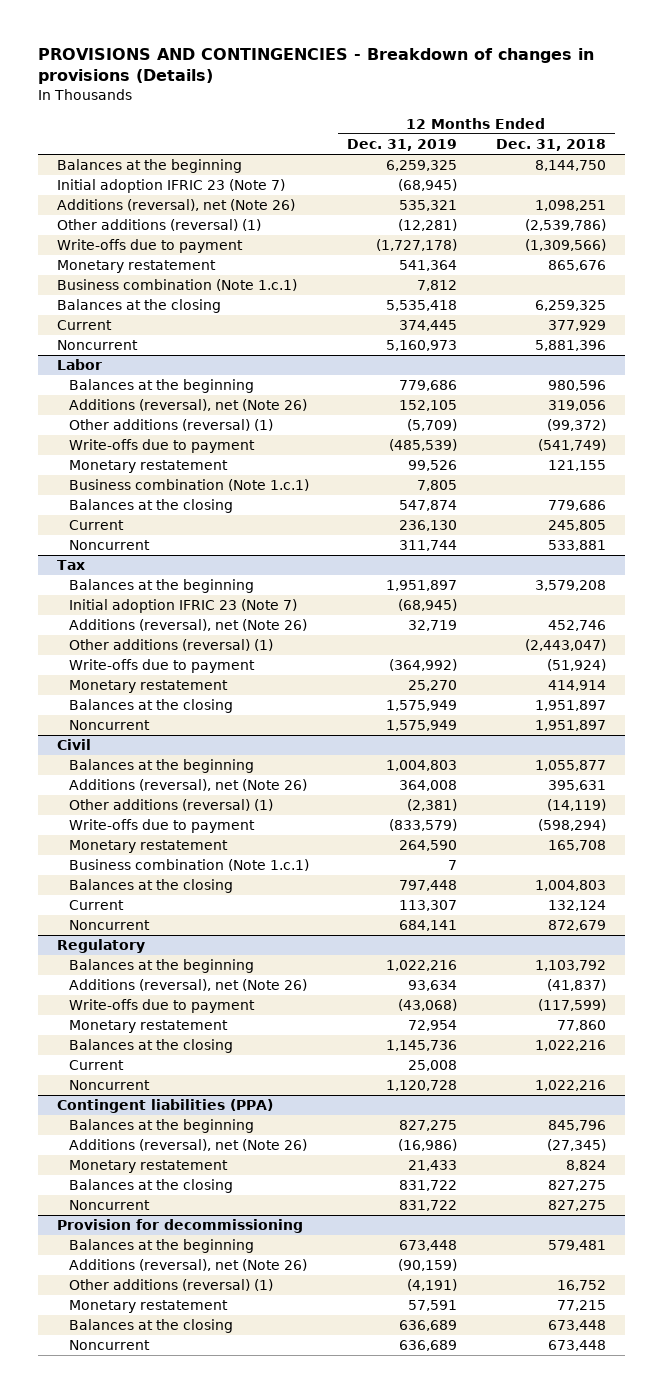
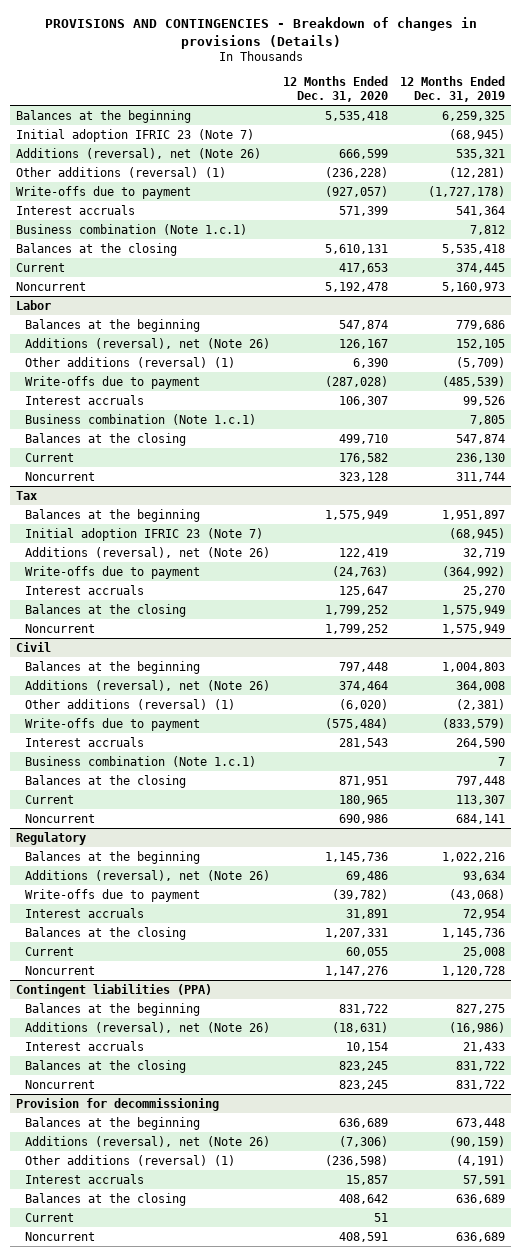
[495,139,606,152] Dec. 31, 2018 -> none
none -> [282,76,388,102] 12 Months Ended Dec. 31, 2020
[57,260,217,274] Monetary restatement -> [16,204,136,215] Interest accruals
[69,460,229,474] Monetary restatement -> [25,394,145,405] Interest accruals
[69,639,274,652] Other additions (reversal) (1) -> none
[69,680,229,694] Monetary restatement -> [25,584,145,595] Interest accruals
[69,840,229,854] Monetary restatement -> [25,736,145,747] Interest accruals
[69,1020,229,1034] Monetary restatement -> [25,907,145,918] Interest accruals
[69,1160,229,1174] Monetary restatement -> [25,1040,145,1051] Interest accruals
[69,1300,229,1314] Monetary restatement -> [25,1173,145,1184] Interest accruals
none -> [25,1212,75,1222] Current

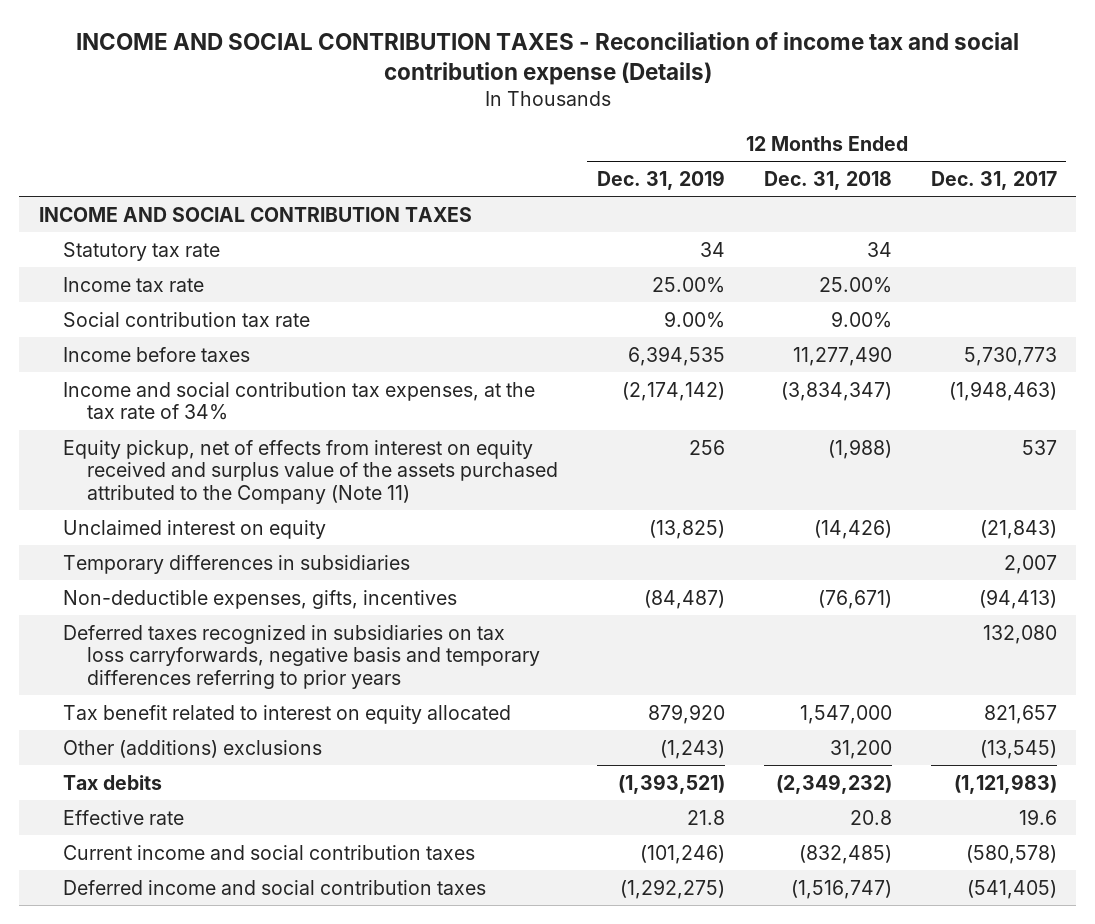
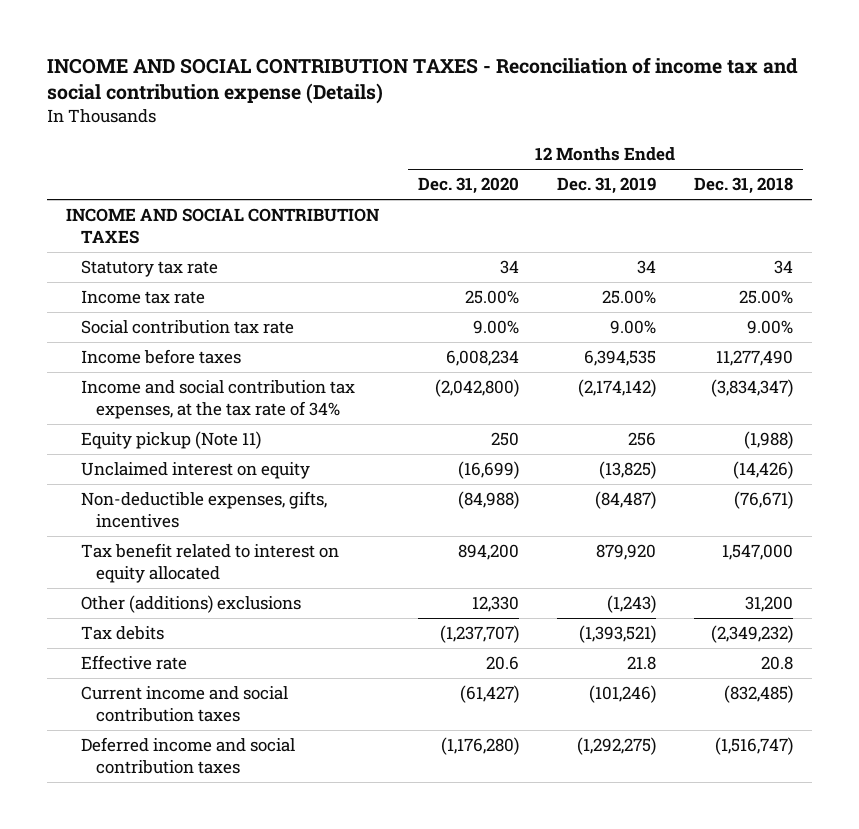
[930,170,1057,190] Dec. 31, 2017 -> none
none -> [417,177,519,195] Dec. 31, 2020
[63,439,559,504] Equity pickup, net of effects from interest on equity received and surplus value of the assets purchased attributed to the Company (Note 11) -> [80,431,261,450] Equity pickup (Note 11)
[63,554,411,574] Temporary differences in subsidiaries -> none
[63,624,541,689] Deferred taxes recognized in subsidiaries on tax loss carryforwards, negative basis and temporary differences referring to prior years -> none

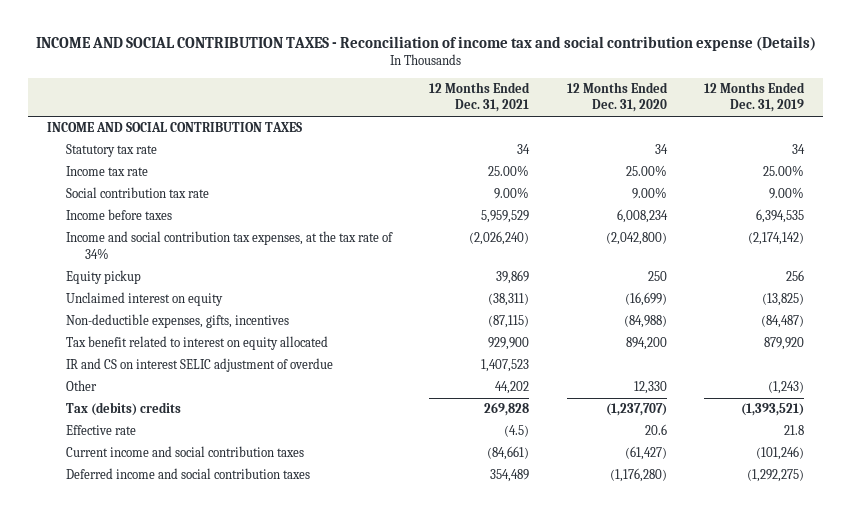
[694,177,794,195] Dec. 31, 2018 -> none
none -> [429,82,531,113] 12 Months Ended Dec. 31, 2021
[80,431,261,450] Equity pickup (Note 11) -> [66,270,142,285] Equity pickup
none -> [66,358,334,373] IR and CS on interest SELIC adjustment of overdue
[80,595,301,614] Other (additions) exclusions -> [66,380,98,392] Other
[80,626,164,641] Tax debits -> [66,402,182,417] Tax (debits) credits

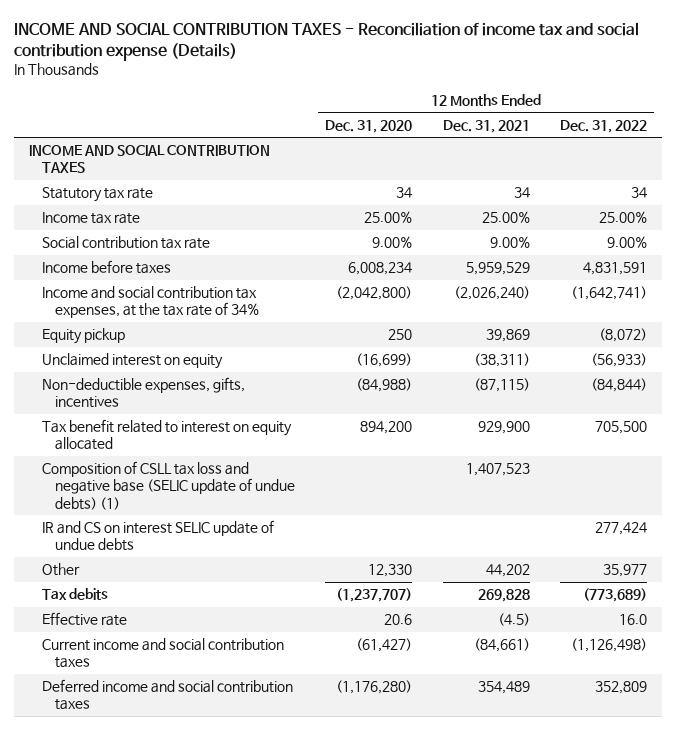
[704,82,806,113] 12 Months Ended Dec. 31, 2019 -> none
none -> [559,119,647,133] Dec. 31, 2022
[66,358,334,373] IR and CS on interest SELIC adjustment of overdue -> [42,461,296,510] Composition of CSLL tax loss and negative base (SELIC update of undue debts) (1)
none -> [42,520,275,552] IR and CS on interest SELIC update of undue debts
[66,402,182,417] Tax (debits) credits -> [42,588,109,601] Tax debits

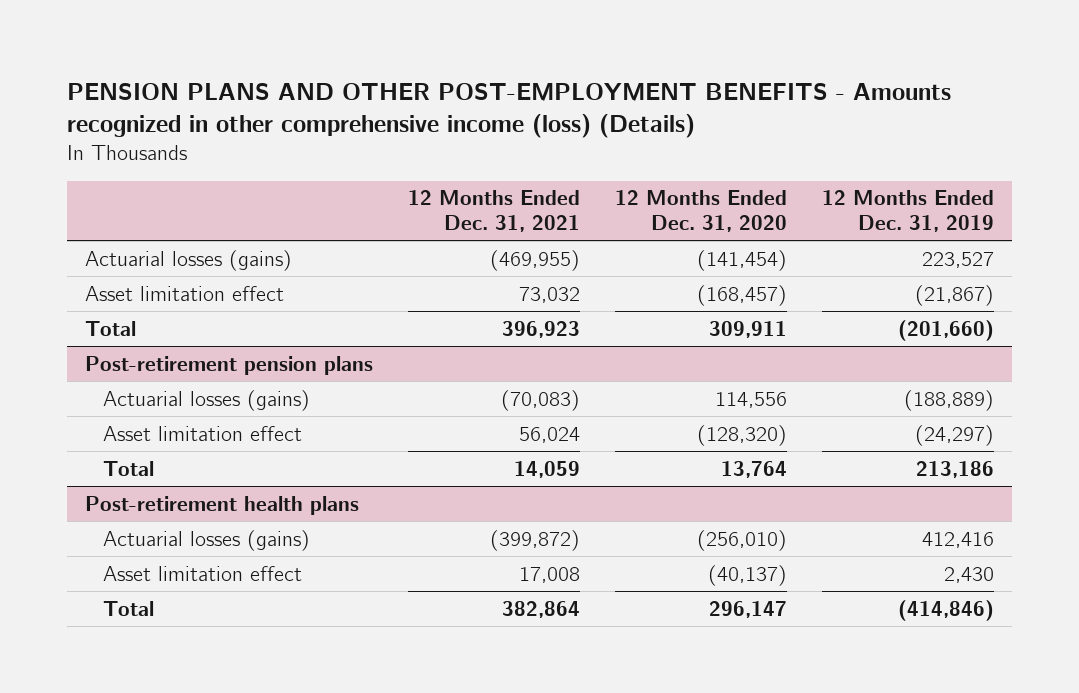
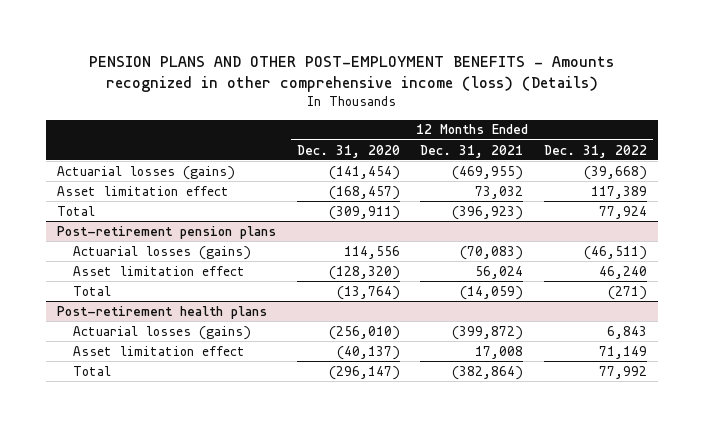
[822,190,995,233] 12 Months Ended Dec. 31, 2019 -> none
none -> [544,144,648,158] Dec. 31, 2022
[502,320,581,338] 396,923 -> [452,205,524,220] (396,923)
[709,320,788,338] 309,911 -> [328,205,400,220] (309,911)
[514,460,581,478] 14,059 -> [460,285,524,300] (14,059)
[721,460,788,478] 13,764 -> [336,285,400,300] (13,764)
[502,600,581,618] 382,864 -> [452,365,524,380] (382,864)
[709,600,788,618] 296,147 -> [328,365,400,380] (296,147)

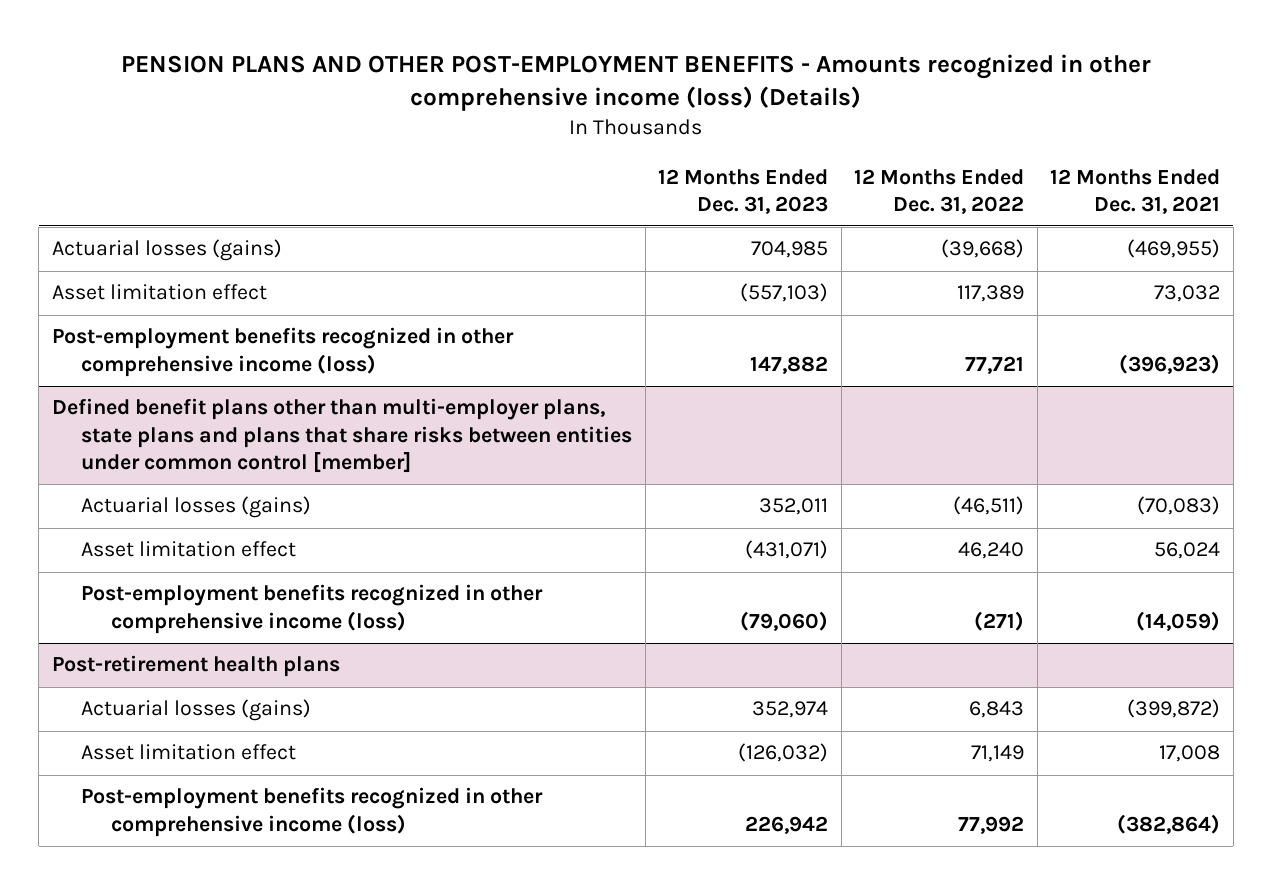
[296,144,400,158] Dec. 31, 2020 -> none
none -> [658,168,829,214] 12 Months Ended Dec. 31, 2023
[56,205,95,216] Total -> none
none -> [51,327,514,377] Post-employment benefits recognized in other comprehensive income (loss)
[56,225,276,239] Post-retirement pension plans -> [51,398,633,474] Defined benefit plans other than multi-employer plans, state plans and plans that share risks between entities under common control [member]
[73,285,112,296] Total -> [81,584,544,634] Post-employment benefits recognized in other comprehensive income (loss)
[73,365,112,376] Total -> [81,787,544,837] Post-employment benefits recognized in other comprehensive income (loss)

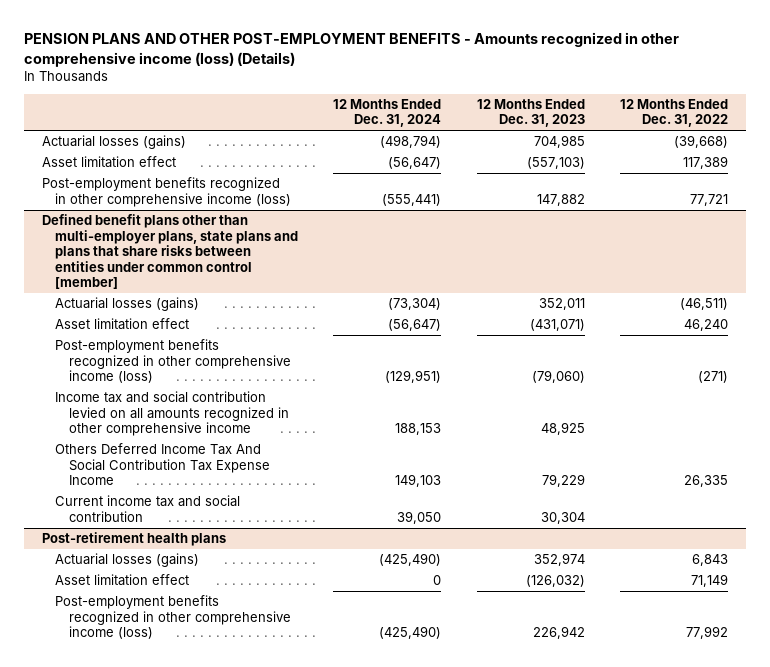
[1050,168,1221,214] 12 Months Ended Dec. 31, 2021 -> none
none -> [333,98,442,128] 12 Months Ended Dec. 31, 2024
none -> [55,391,289,437] Income tax and social contribution levied on all amounts recognized in other comprehensive income
none -> [55,443,270,486] Others Deferred Income Tax And Social Contribution Tax Expense Income
none -> [55,495,241,522] Current income tax and social contribution

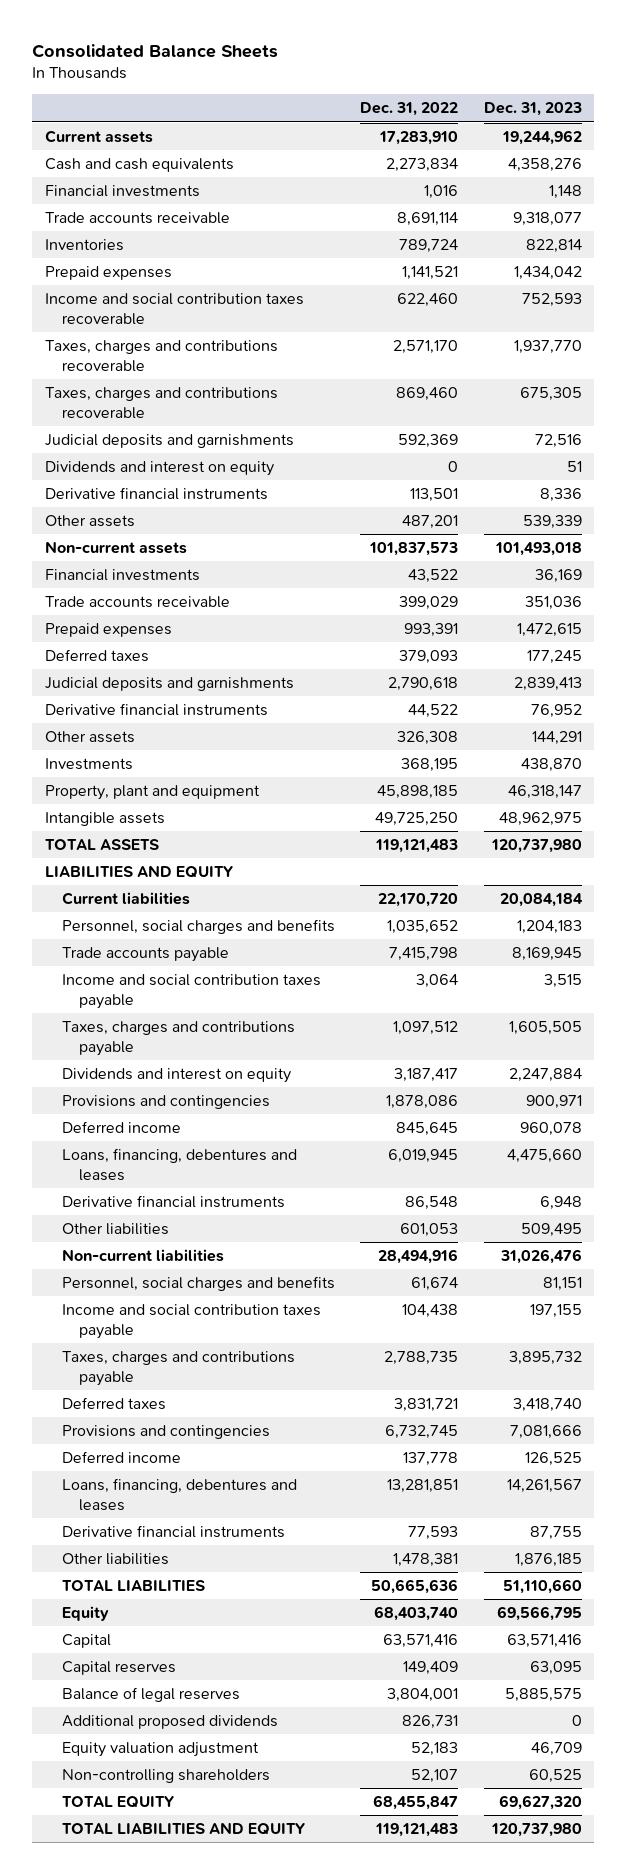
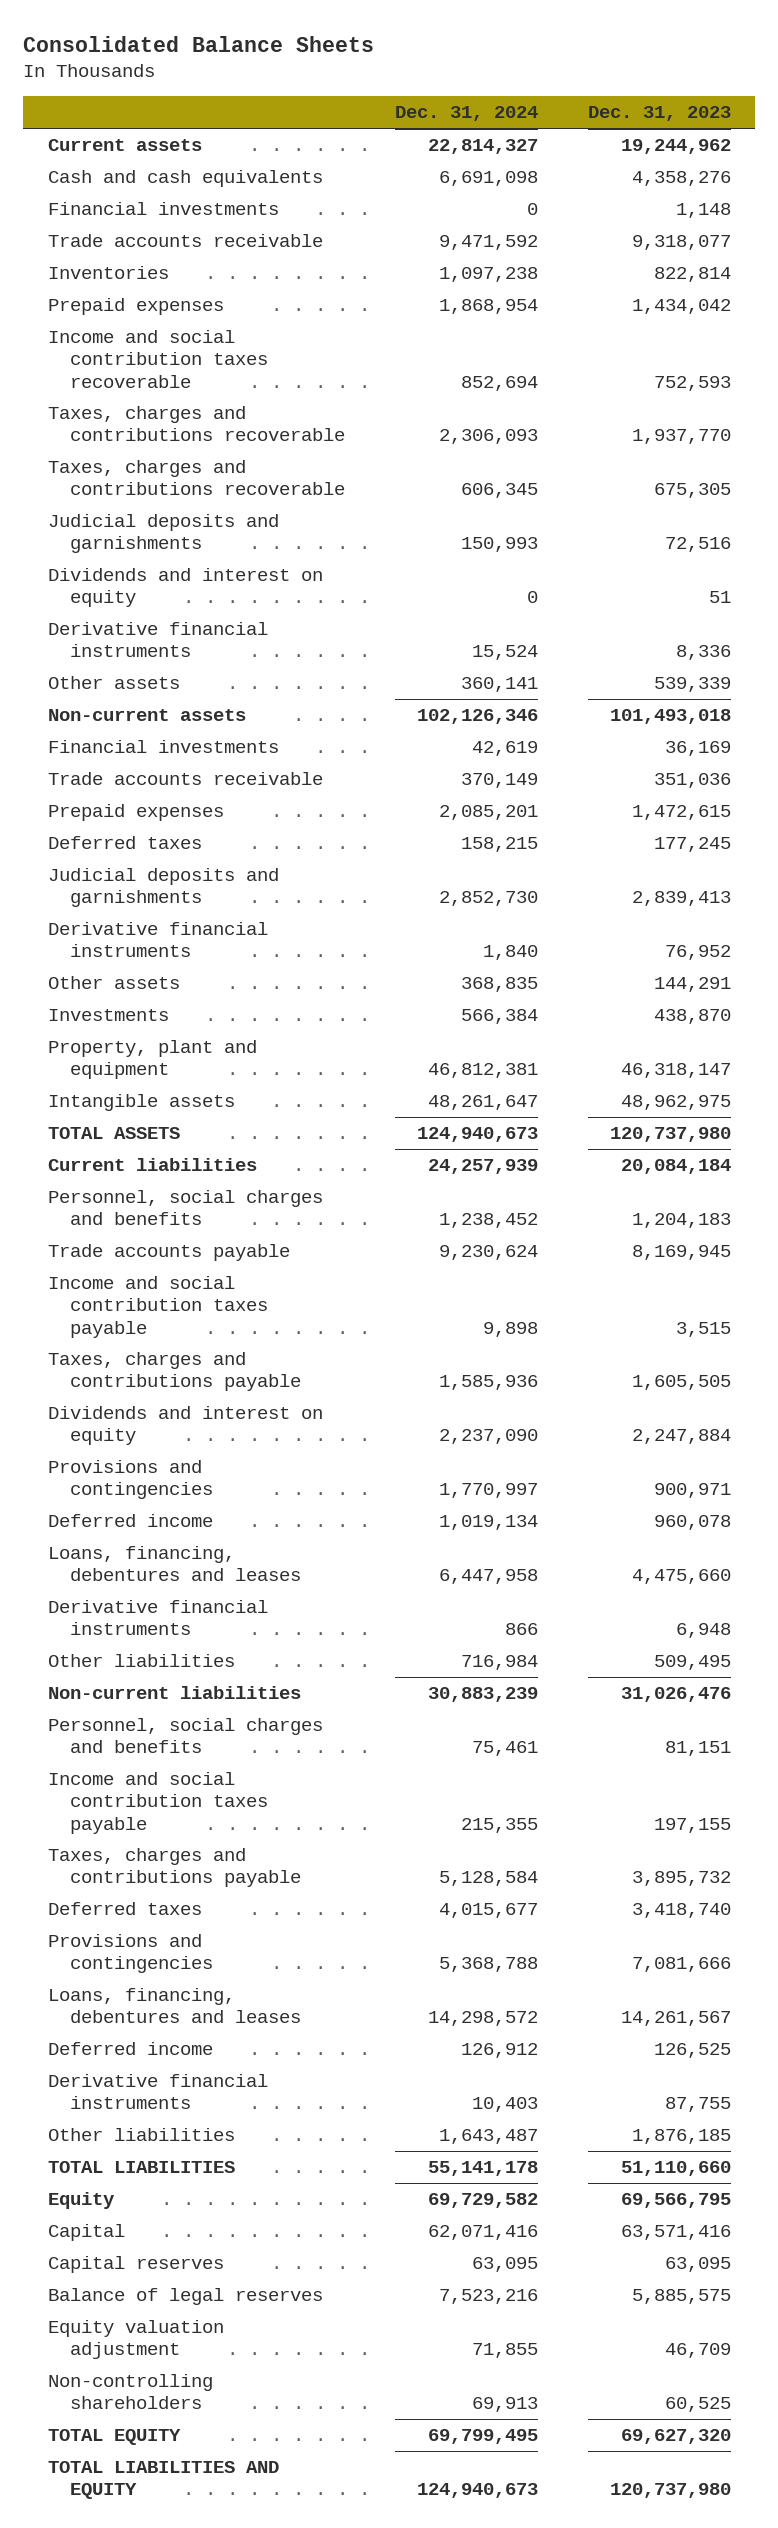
[360,102,459,117] Dec. 31, 2022 -> none
none -> [394,106,538,122] Dec. 31, 2024
[44,865,233,879] LIABILITIES AND EQUITY -> none
[61,1451,181,1464] Deferred income -> [47,2042,213,2056] Deferred income
[61,1715,278,1730] Additional proposed dividends -> none

